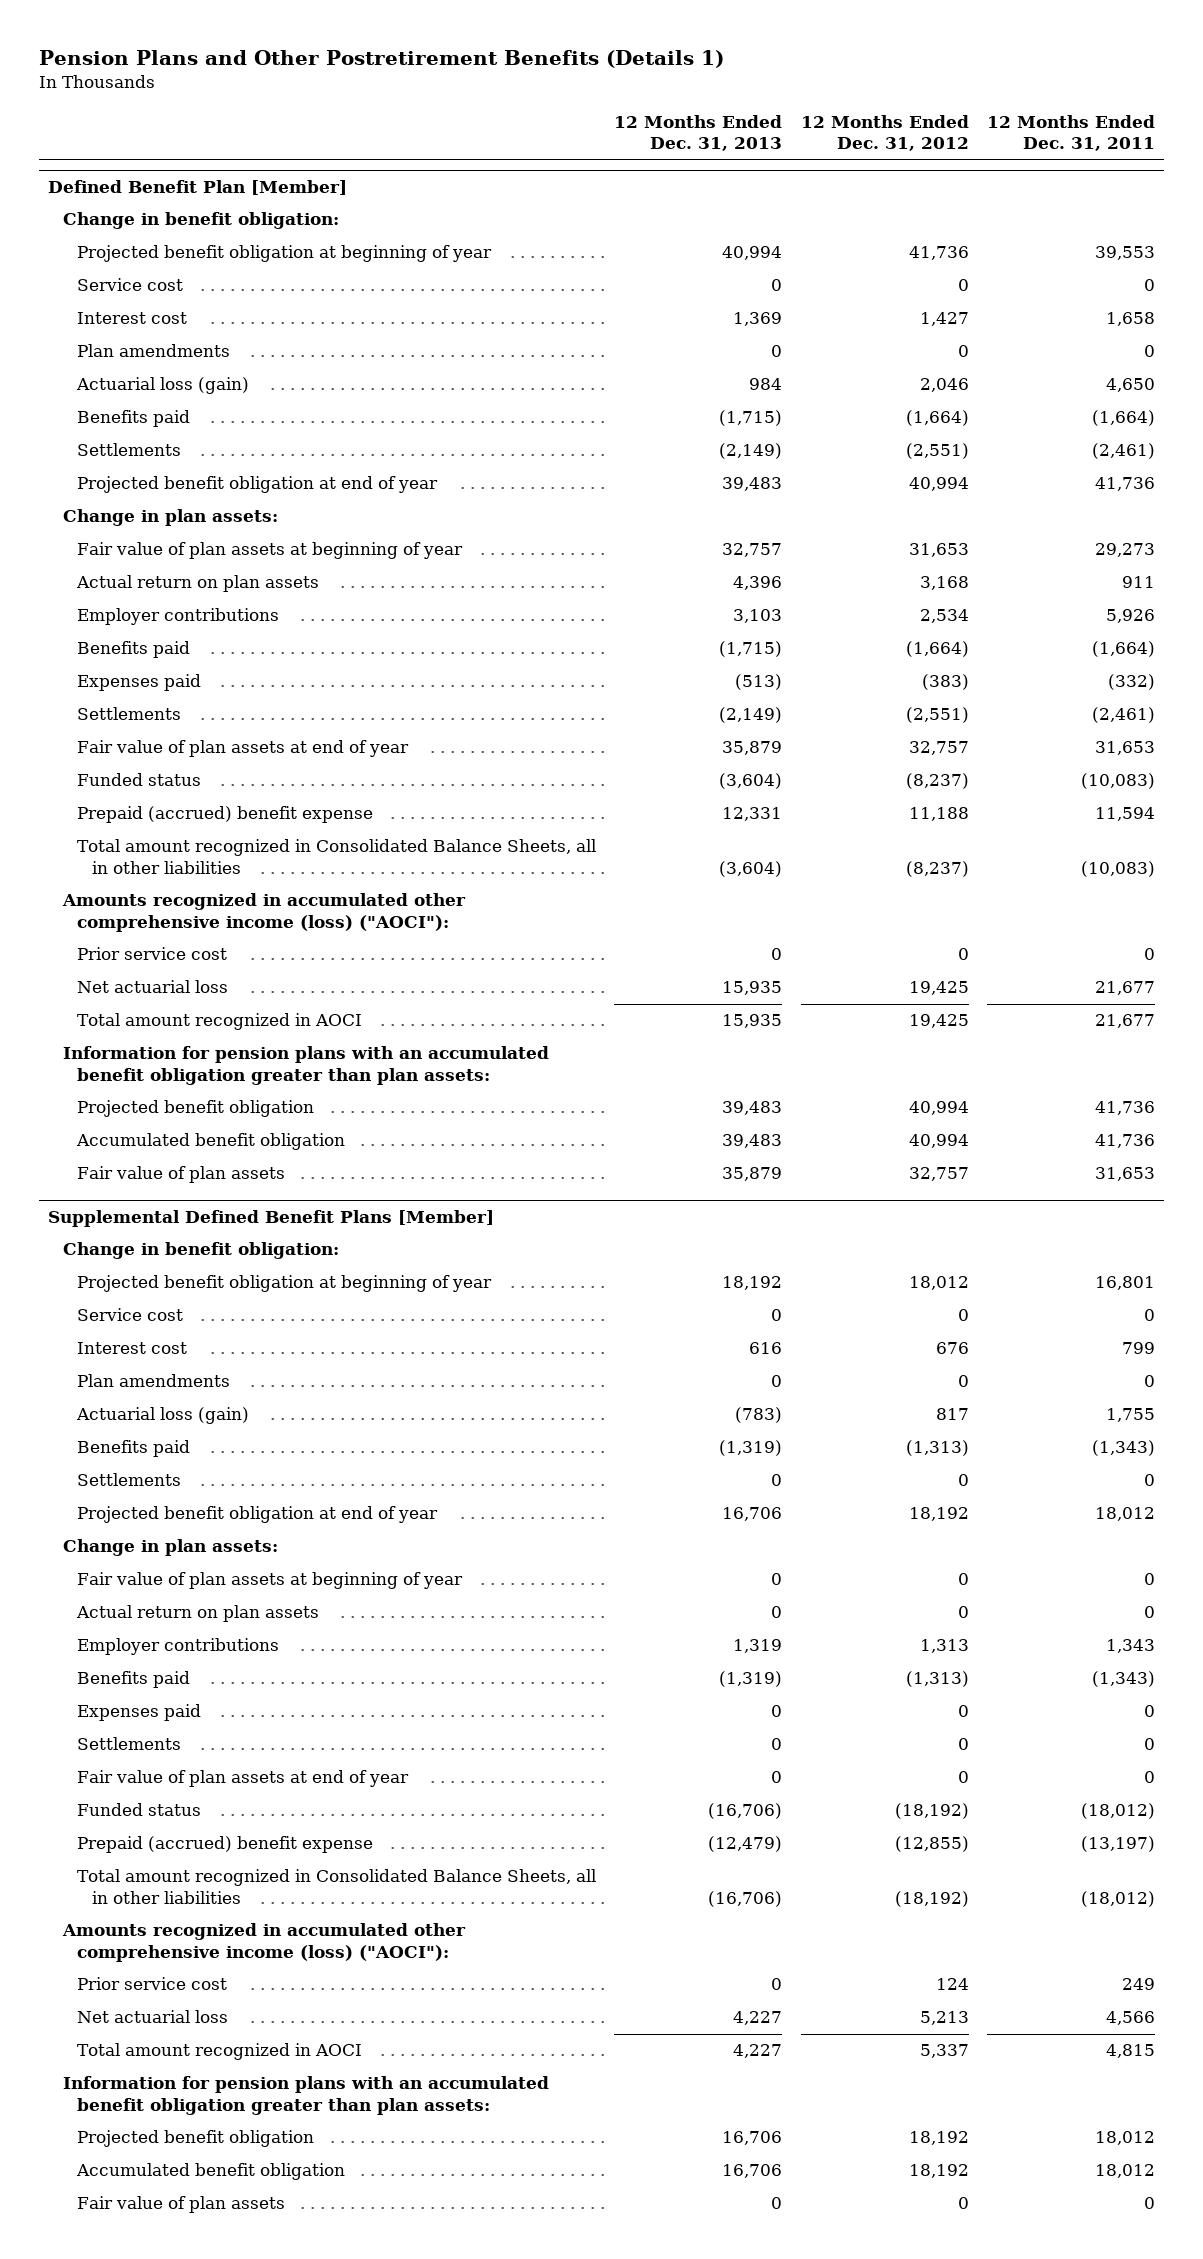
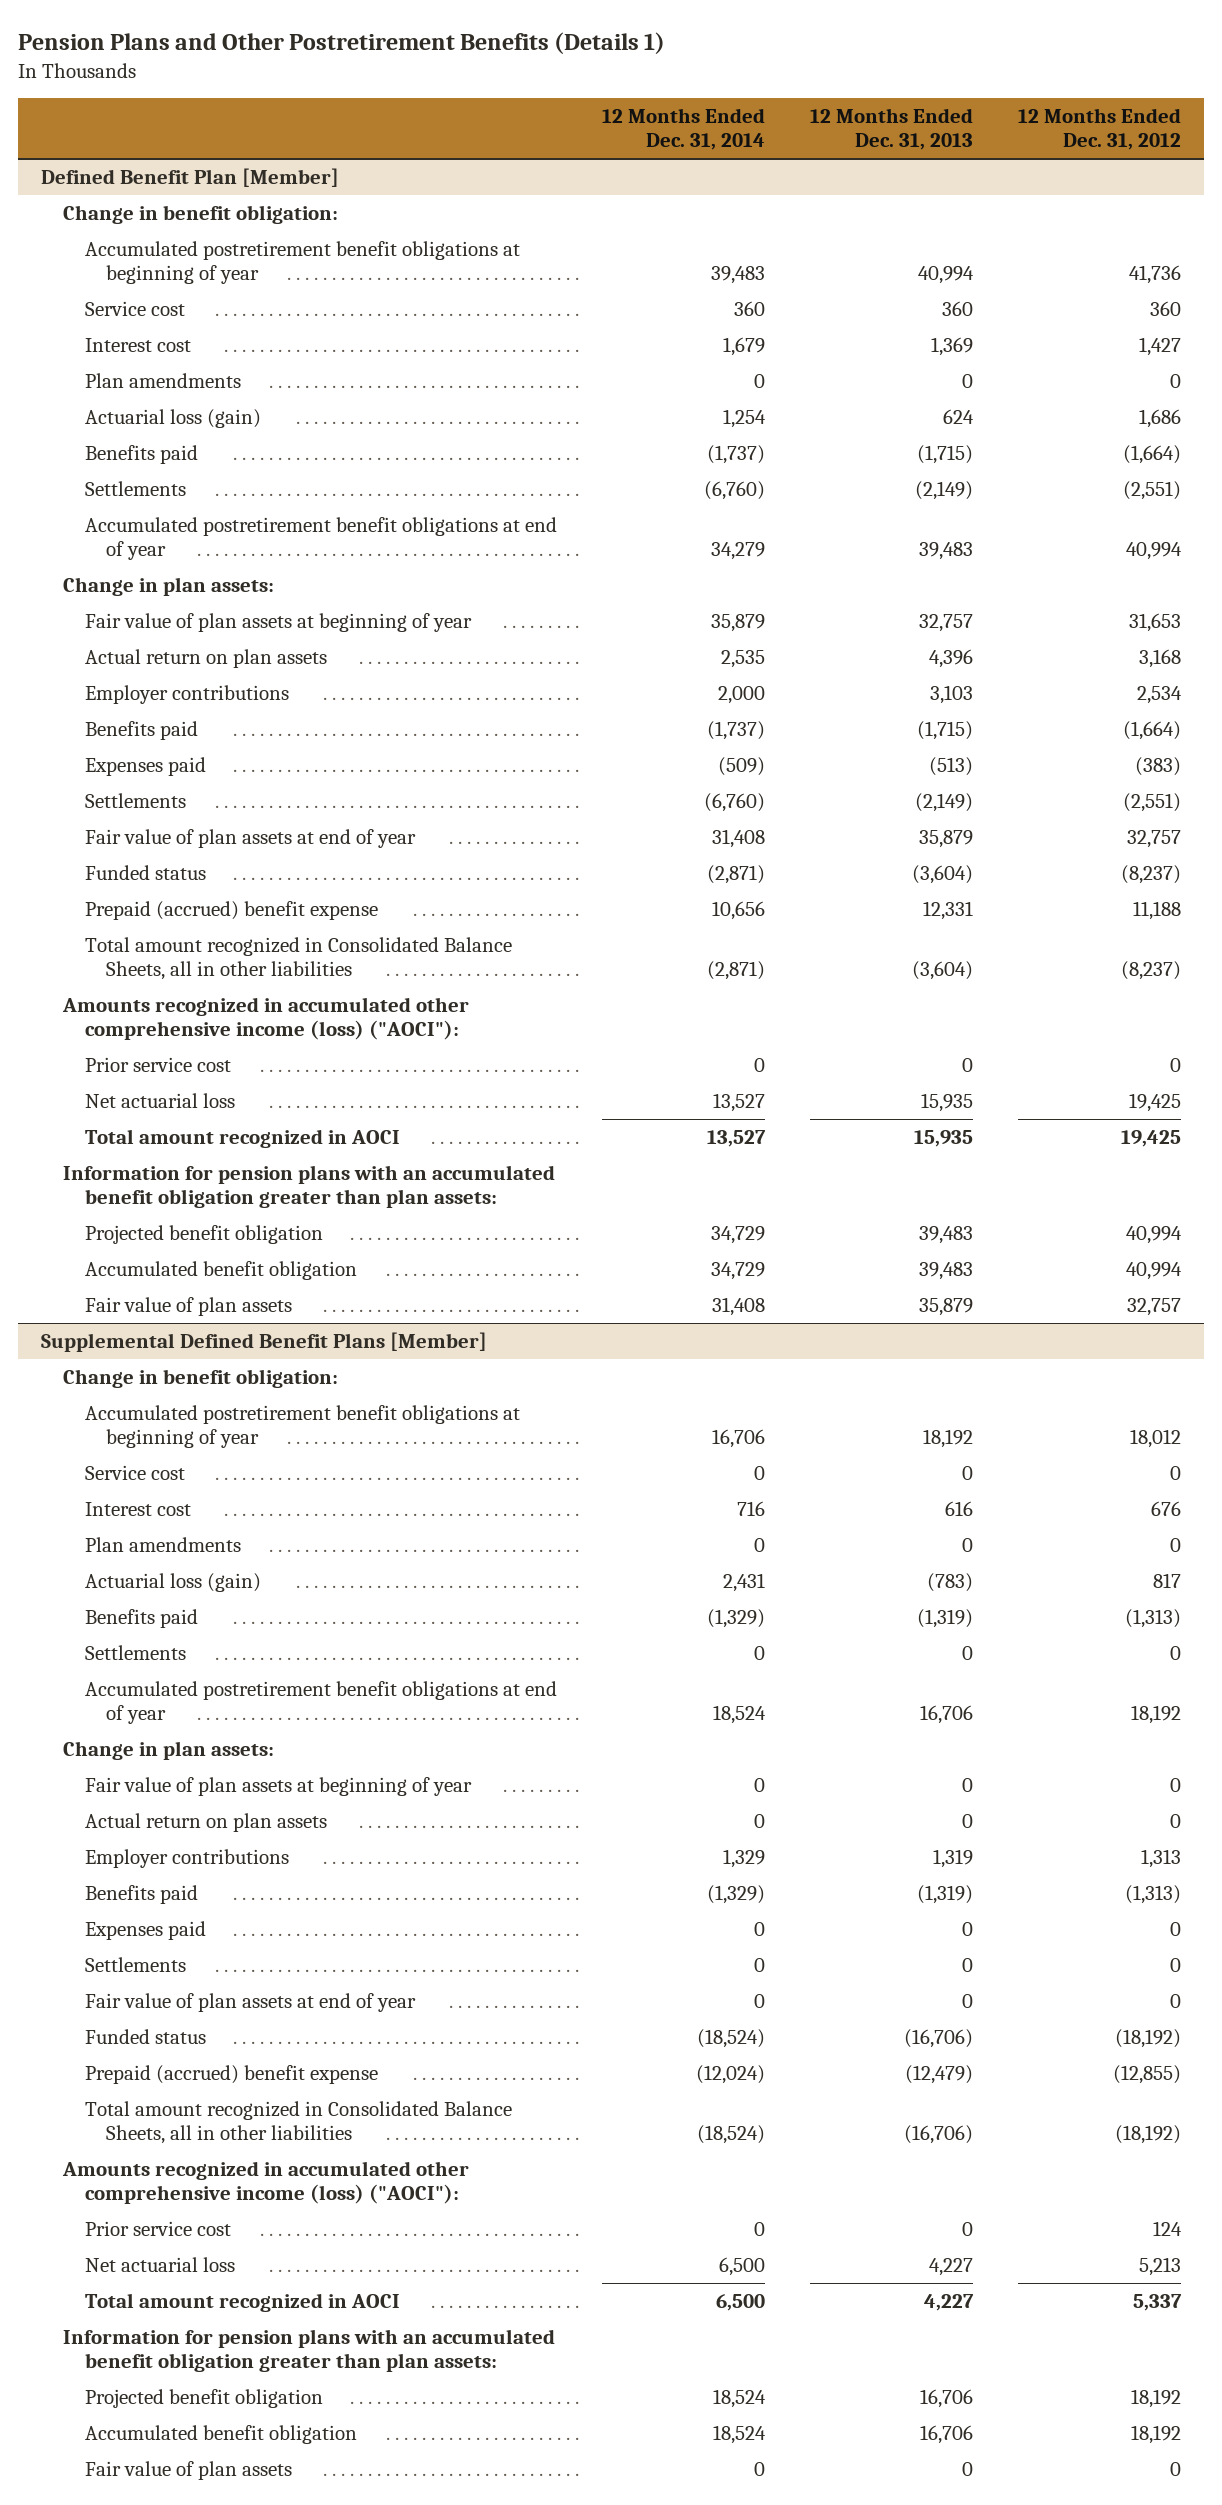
[986,114,1155,151] 12 Months Ended Dec. 31, 2011 -> none
none -> [601,108,765,151] 12 Months Ended Dec. 31, 2014
[77,245,493,263] Projected benefit obligation at beginning of year -> [84,240,520,284] Accumulated postretirement benefit obligations at beginning of year
[771,279,783,292] 0 -> [941,300,973,316] 360
[957,279,969,292] 0 -> [1150,300,1182,316] 360
[749,378,783,391] 984 -> [942,408,974,424] 624
[919,378,969,393] 2,046 -> [1139,408,1182,428] 1,686
[77,476,439,494] Projected benefit obligation at end of year -> [84,516,557,560] Accumulated postretirement benefit obligations at end of year
[77,1275,493,1293] Projected benefit obligation at beginning of year -> [84,1404,520,1448] Accumulated postretirement benefit obligations at beginning of year
[77,1506,439,1524] Projected benefit obligation at end of year -> [84,1680,557,1724] Accumulated postretirement benefit obligations at end of year

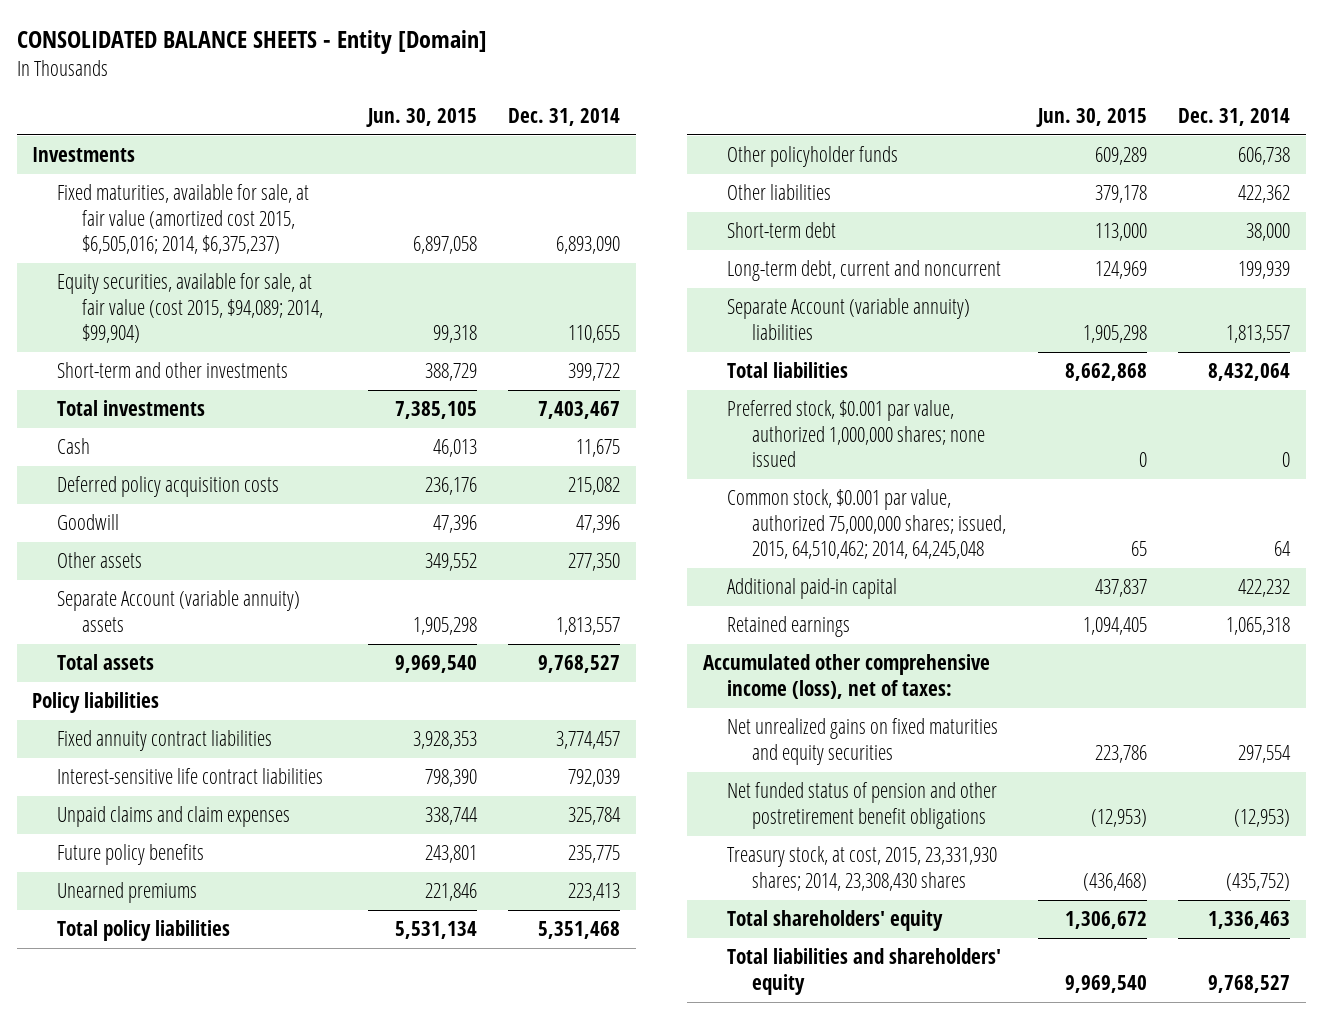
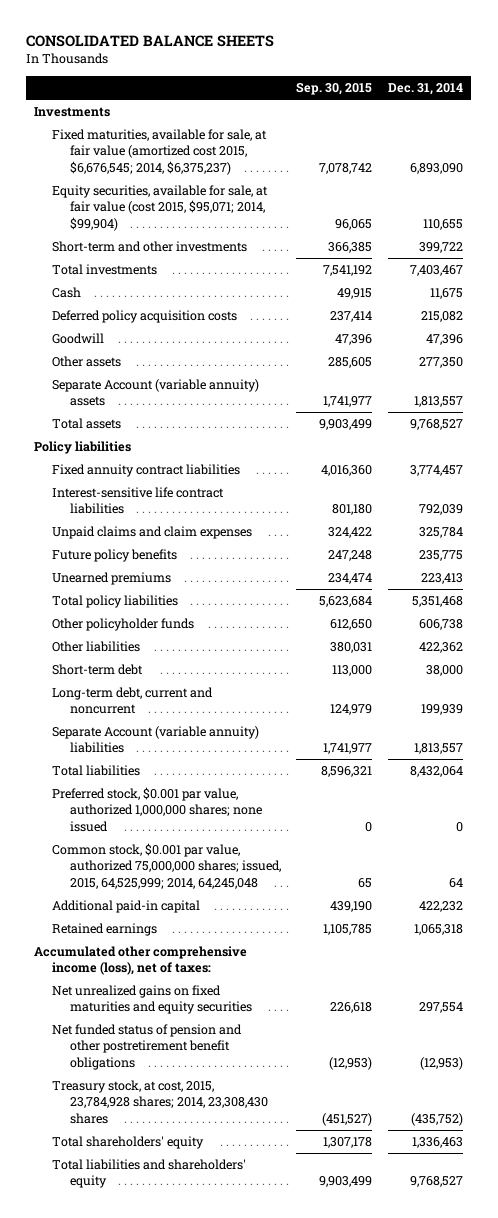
[16,30,487,55] CONSOLIDATED BALANCE SHEETS - Entity [Domain] -> [26,35,275,48] CONSOLIDATED BALANCE SHEETS
[365,107,477,127] Jun. 30, 2015 -> none
none -> [296,82,373,96] Sep. 30, 2015
[57,184,310,255] Fixed maturities, available for sale, at fair value (amortized cost 2015, $6,505,016; 2014, $6,375,237) -> [51,129,267,175] Fixed maturities, available for sale, at fair value (amortized cost 2015, $6,676,545; 2014, $6,375,237)
[57,273,324,344] Equity securities, available for sale, at fair value (cost 2015, $94,089; 2014, $99,904) -> [51,185,268,231] Equity securities, available for sale, at fair value (cost 2015, $95,071; 2014, $99,904)
[727,489,1007,560] Common stock, $0.001 par value, authorized 75,000,000 shares; issued, 2015, 64,510,462; 2014, 64,245,048 -> [51,843,281,889] Common stock, $0.001 par value, authorized 75,000,000 shares; issued, 2015, 64,525,999; 2014, 64,245,048
[727,846,998,891] Treasury stock, at cost, 2015, 23,331,930 shares; 2014, 23,308,430 shares -> [51,1080,268,1124] Treasury stock, at cost, 2015, 23,784,928 shares; 2014, 23,308,430 shares

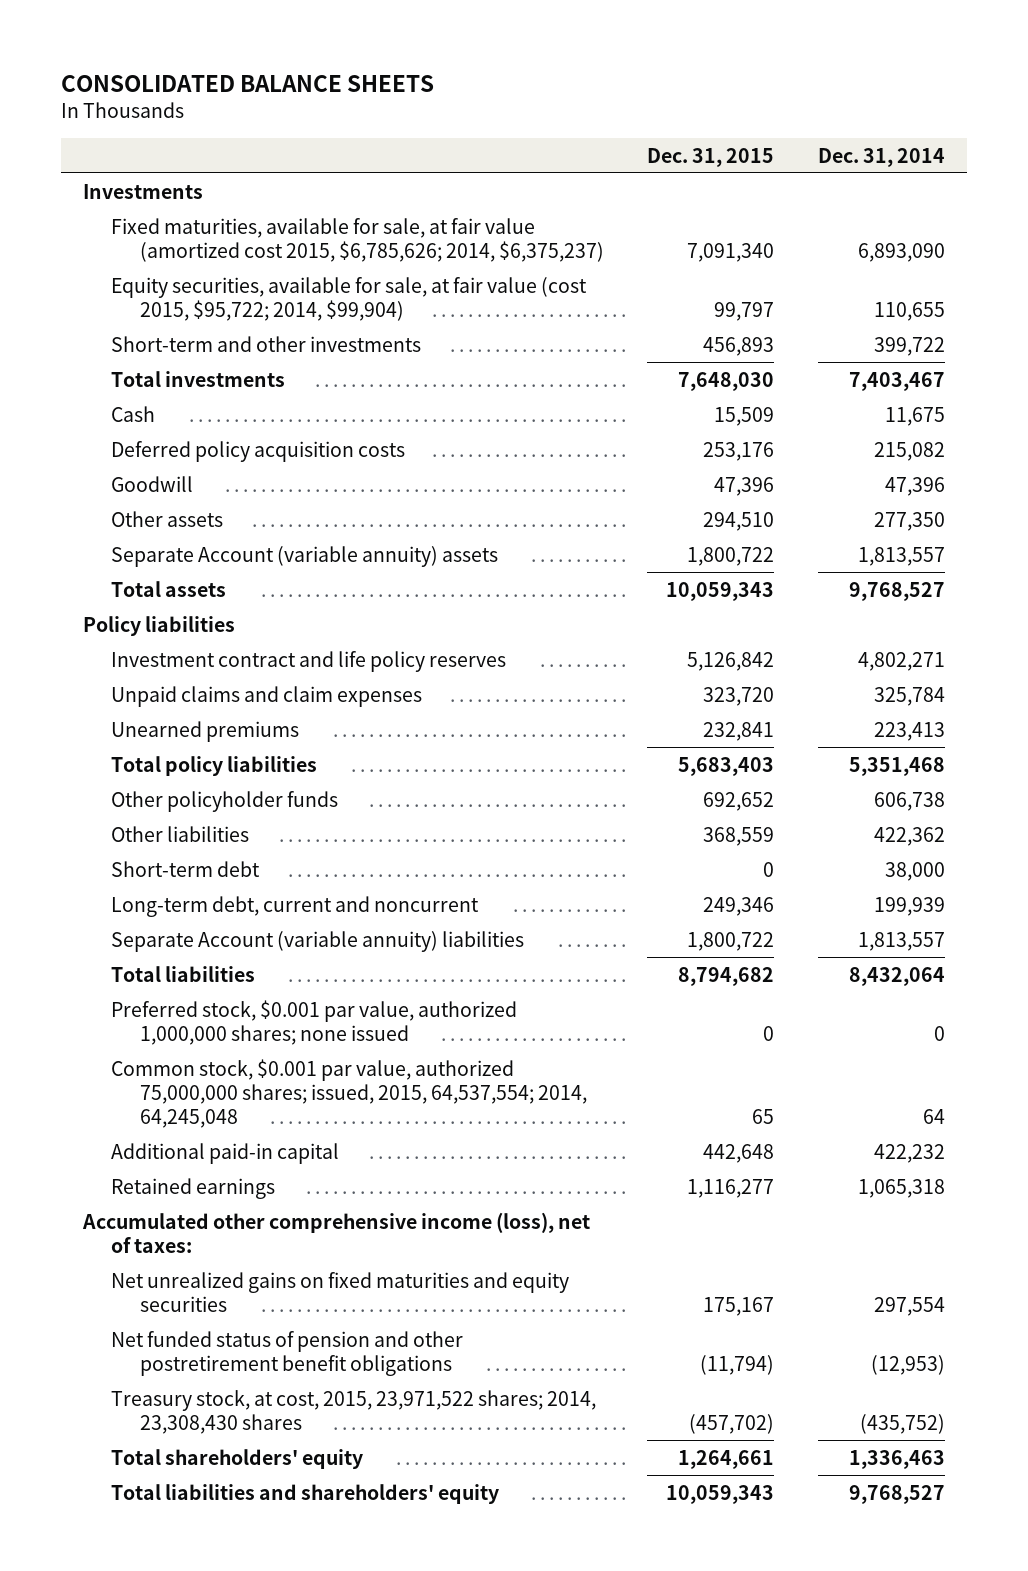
[296,82,373,96] Sep. 30, 2015 -> none
none -> [647,147,775,167] Dec. 31, 2015
[51,129,267,175] Fixed maturities, available for sale, at fair value (amortized cost 2015, $6,676,545; 2014, $6,375,237) -> [111,217,604,262] Fixed maturities, available for sale, at fair value (amortized cost 2015, $6,785,626; 2014, $6,375,237)
[51,185,268,231] Equity securities, available for sale, at fair value (cost 2015, $95,071; 2014, $99,904) -> [111,276,588,321] Equity securities, available for sale, at fair value (cost 2015, $95,722; 2014, $99,904)
[51,464,240,478] Fixed annuity contract liabilities -> none
[51,487,224,515] Interest-sensitive life contract liabilities -> none
none -> [111,650,507,672] Investment contract and life policy reserves
[51,549,177,563] Future policy benefits -> none
[51,843,281,889] Common stock, $0.001 par value, authorized 75,000,000 shares; issued, 2015, 64,525,999; 2014, 64,245,048 -> [111,1058,587,1128] Common stock, $0.001 par value, authorized 75,000,000 shares; issued, 2015, 64,537,554; 2014, 64,245,048
[51,1080,268,1124] Treasury stock, at cost, 2015, 23,784,928 shares; 2014, 23,308,430 shares -> [111,1389,597,1434] Treasury stock, at cost, 2015, 23,971,522 shares; 2014, 23,308,430 shares

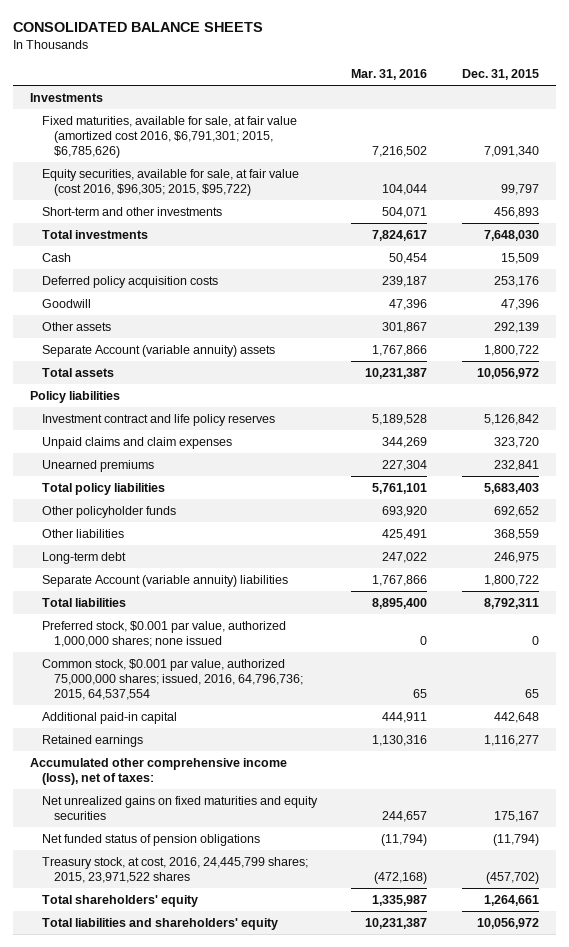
[818,147,946,167] Dec. 31, 2014 -> none
none -> [351,69,428,81] Mar. 31, 2016
[111,217,604,262] Fixed maturities, available for sale, at fair value (amortized cost 2015, $6,785,626; 2014, $6,375,237) -> [41,116,297,159] Fixed maturities, available for sale, at fair value (amortized cost 2016, $6,791,301; 2015, $6,785,626)
[111,276,588,321] Equity securities, available for sale, at fair value (cost 2015, $95,722; 2014, $99,904) -> [41,169,299,197] Equity securities, available for sale, at fair value (cost 2016, $96,305; 2015, $95,722)
[703,511,775,531] 294,510 -> [493,322,539,334] 292,139
[666,581,775,601] 10,059,343 -> [476,368,539,380] 10,056,972
[111,860,261,877] Short-term debt -> none
[111,895,480,917] Long-term debt, current and noncurrent -> [41,552,126,565] Long-term debt
[703,896,775,916] 249,346 -> [493,552,539,564] 246,975
[678,966,775,986] 8,794,682 -> [483,598,539,610] 8,792,311
[111,1058,587,1128] Common stock, $0.001 par value, authorized 75,000,000 shares; issued, 2015, 64,537,554; 2014, 64,245,048 -> [41,659,303,701] Common stock, $0.001 par value, authorized 75,000,000 shares; issued, 2016, 64,796,736; 2015, 64,537,554
[111,1330,464,1376] Net funded status of pension and other postretirement benefit obligations -> [41,834,260,847] Net funded status of pension obligations
[111,1389,597,1434] Treasury stock, at cost, 2015, 23,971,522 shares; 2014, 23,308,430 shares -> [41,857,308,884] Treasury stock, at cost, 2016, 24,445,799 shares; 2015, 23,971,522 shares
[666,1484,775,1504] 10,059,343 -> [476,918,539,930] 10,056,972

